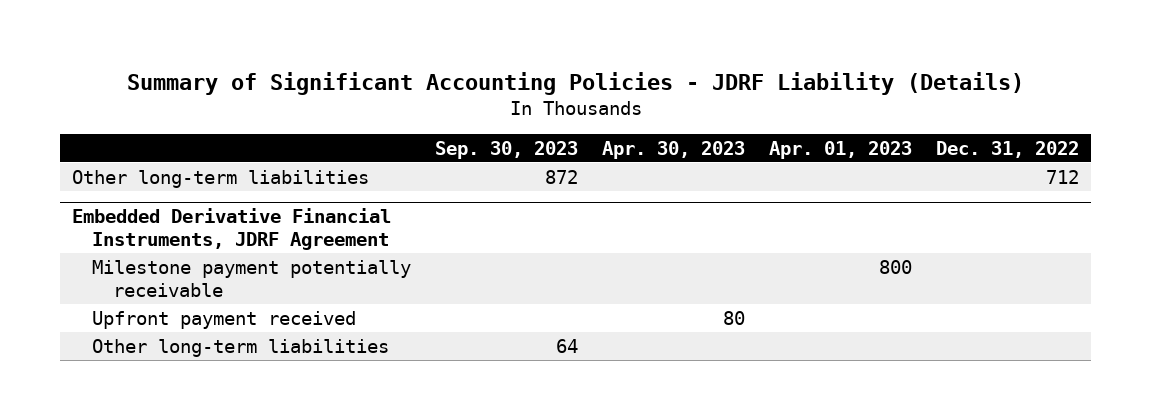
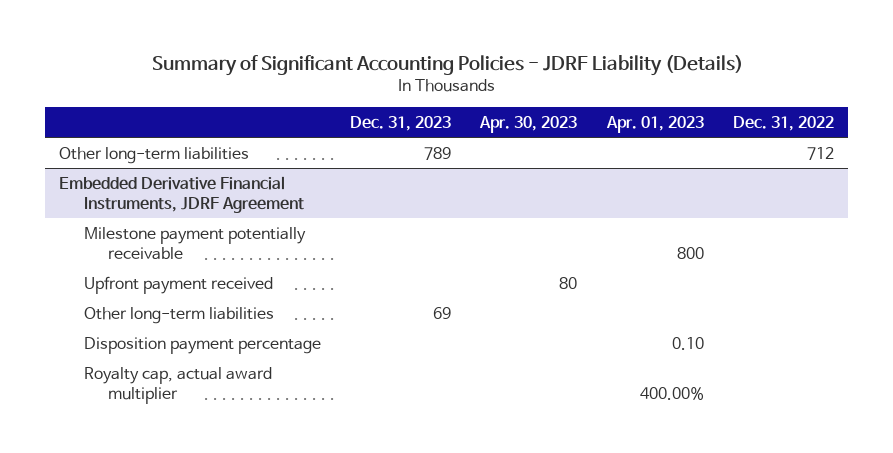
[435,140,579,159] Sep. 30, 2023 -> none
none -> [350,115,452,131] Dec. 31, 2023
none -> [83,336,321,354] Disposition payment percentage
none -> [83,366,272,404] Royalty cap, actual award multiplier

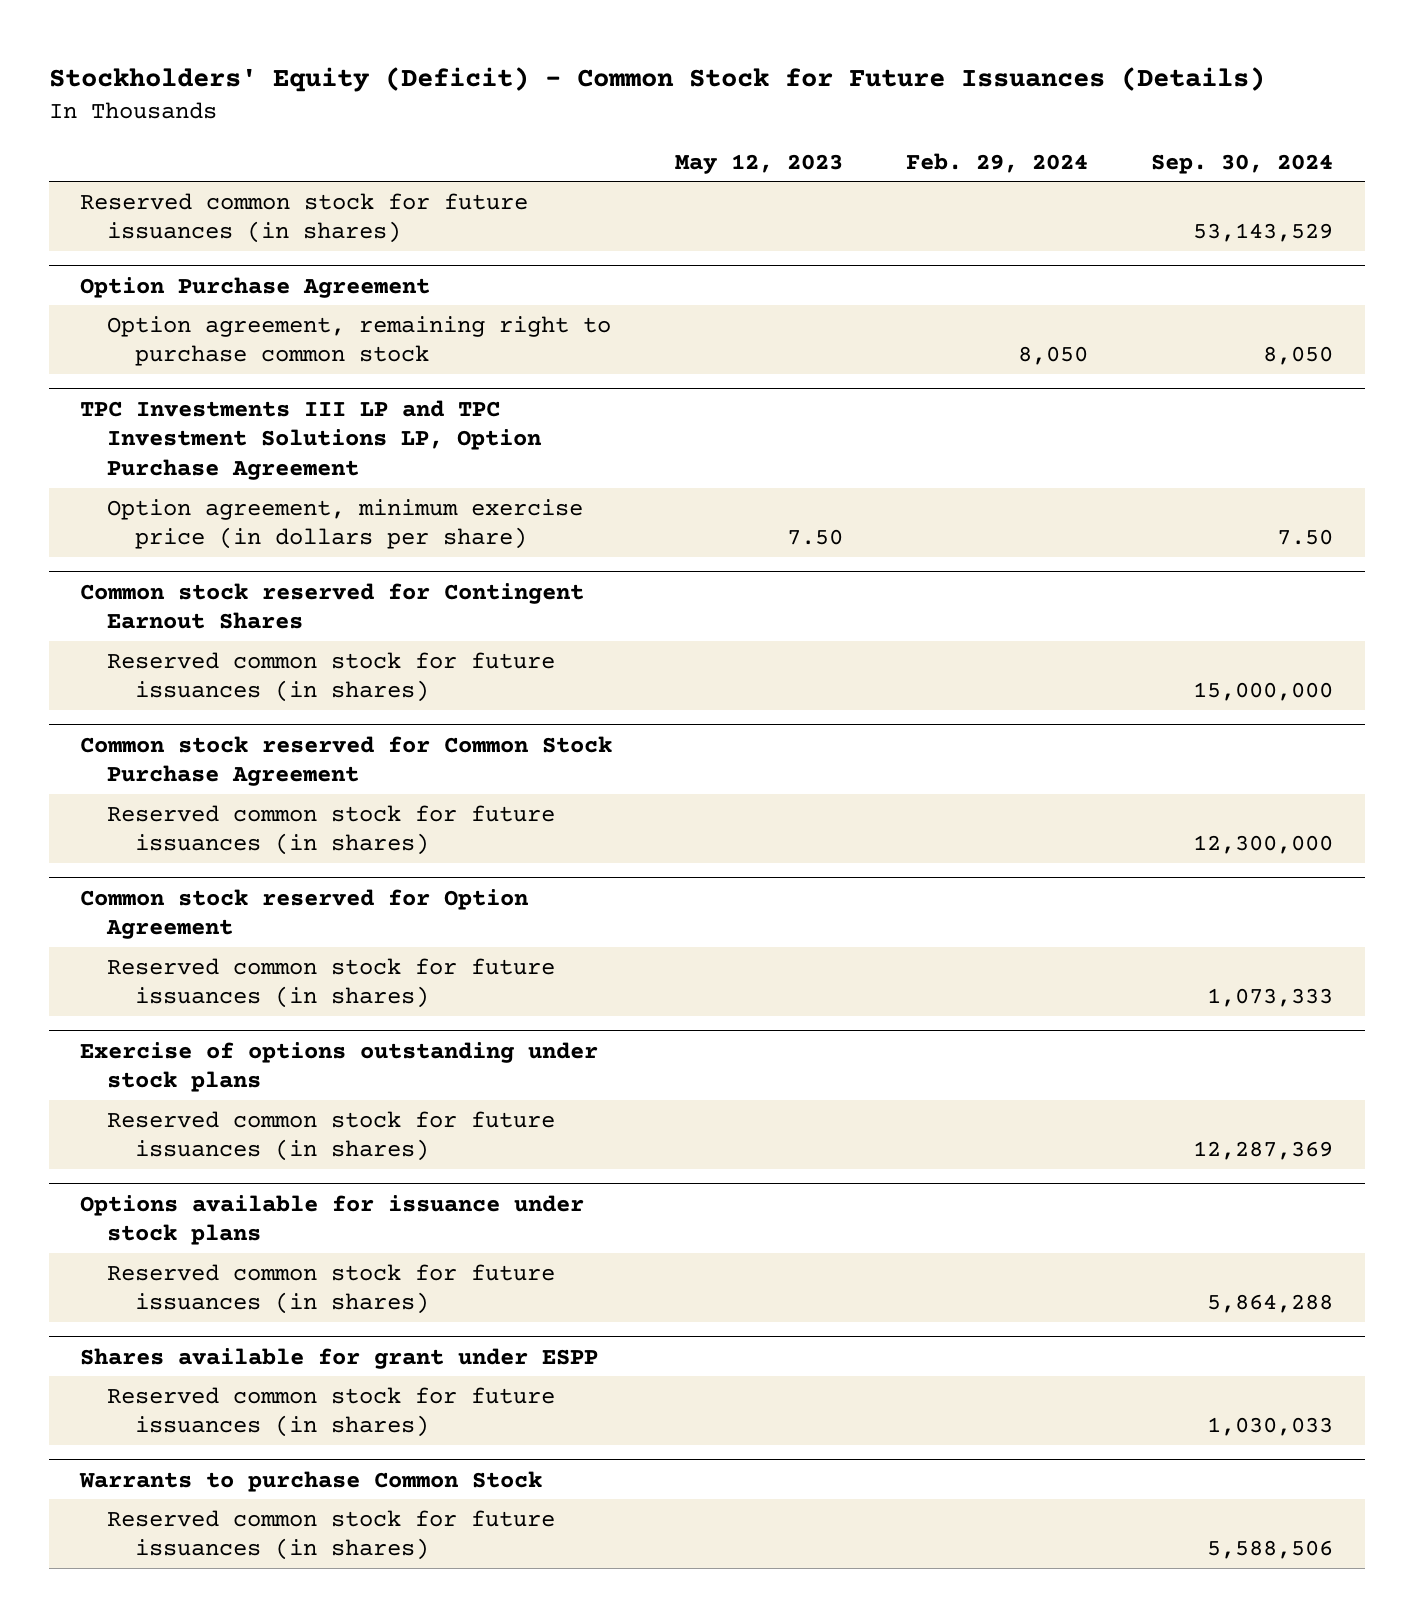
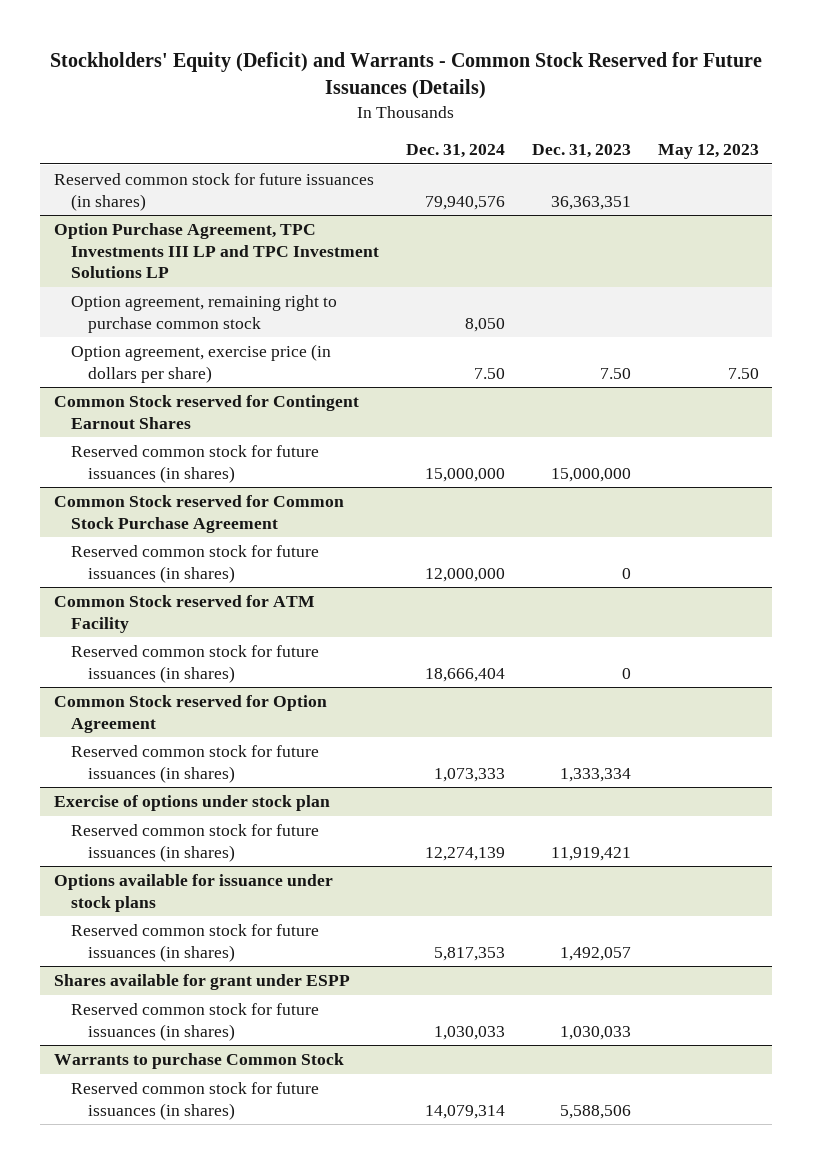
[48,66,1265,92] Stockholders' Equity (Deficit) - Common Stock for Future Issuances (Details) -> [50,52,763,100] Stockholders' Equity (Deficit) and Warrants - Common Stock Reserved for Future Issuances (Details)
[906,152,1089,173] Feb. 29, 2024 -> none
[1151,153,1334,174] Sep. 30, 2024 -> none
none -> [405,143,505,158] Dec. 31, 2024
none -> [531,143,631,158] Dec. 31, 2023
[80,276,431,298] Option Purchase Agreement -> none
[107,315,612,367] Option agreement, remaining right to purchase common stock -> none
[80,399,543,481] TPC Investments III LP and TPC Investment Solutions LP, Option Purchase Agreement -> [53,222,379,279] Option Purchase Agreement, TPC Investments III LP and TPC Investment Solutions LP
none -> [70,294,337,333] Option agreement, remaining right to purchase common stock
[107,498,584,550] Option agreement, minimum exercise price (in dollars per share) -> [70,343,331,383] Option agreement, exercise price (in dollars per share)
[80,582,585,630] Common stock reserved for Contingent Earnout Shares -> [53,394,359,429] Common Stock reserved for Contingent Earnout Shares
[80,735,613,787] Common stock reserved for Common Stock Purchase Agreement -> [53,494,344,533] Common Stock reserved for Common Stock Purchase Agreement
none -> [53,594,315,633] Common Stock reserved for ATM Facility
none -> [70,644,319,683] Reserved common stock for future issuances (in shares)
[80,888,530,940] Common stock reserved for Option Agreement -> [53,694,327,733] Common Stock reserved for Option Agreement
[80,1041,599,1093] Exercise of options outstanding under stock plans -> [53,794,330,811] Exercise of options under stock plan

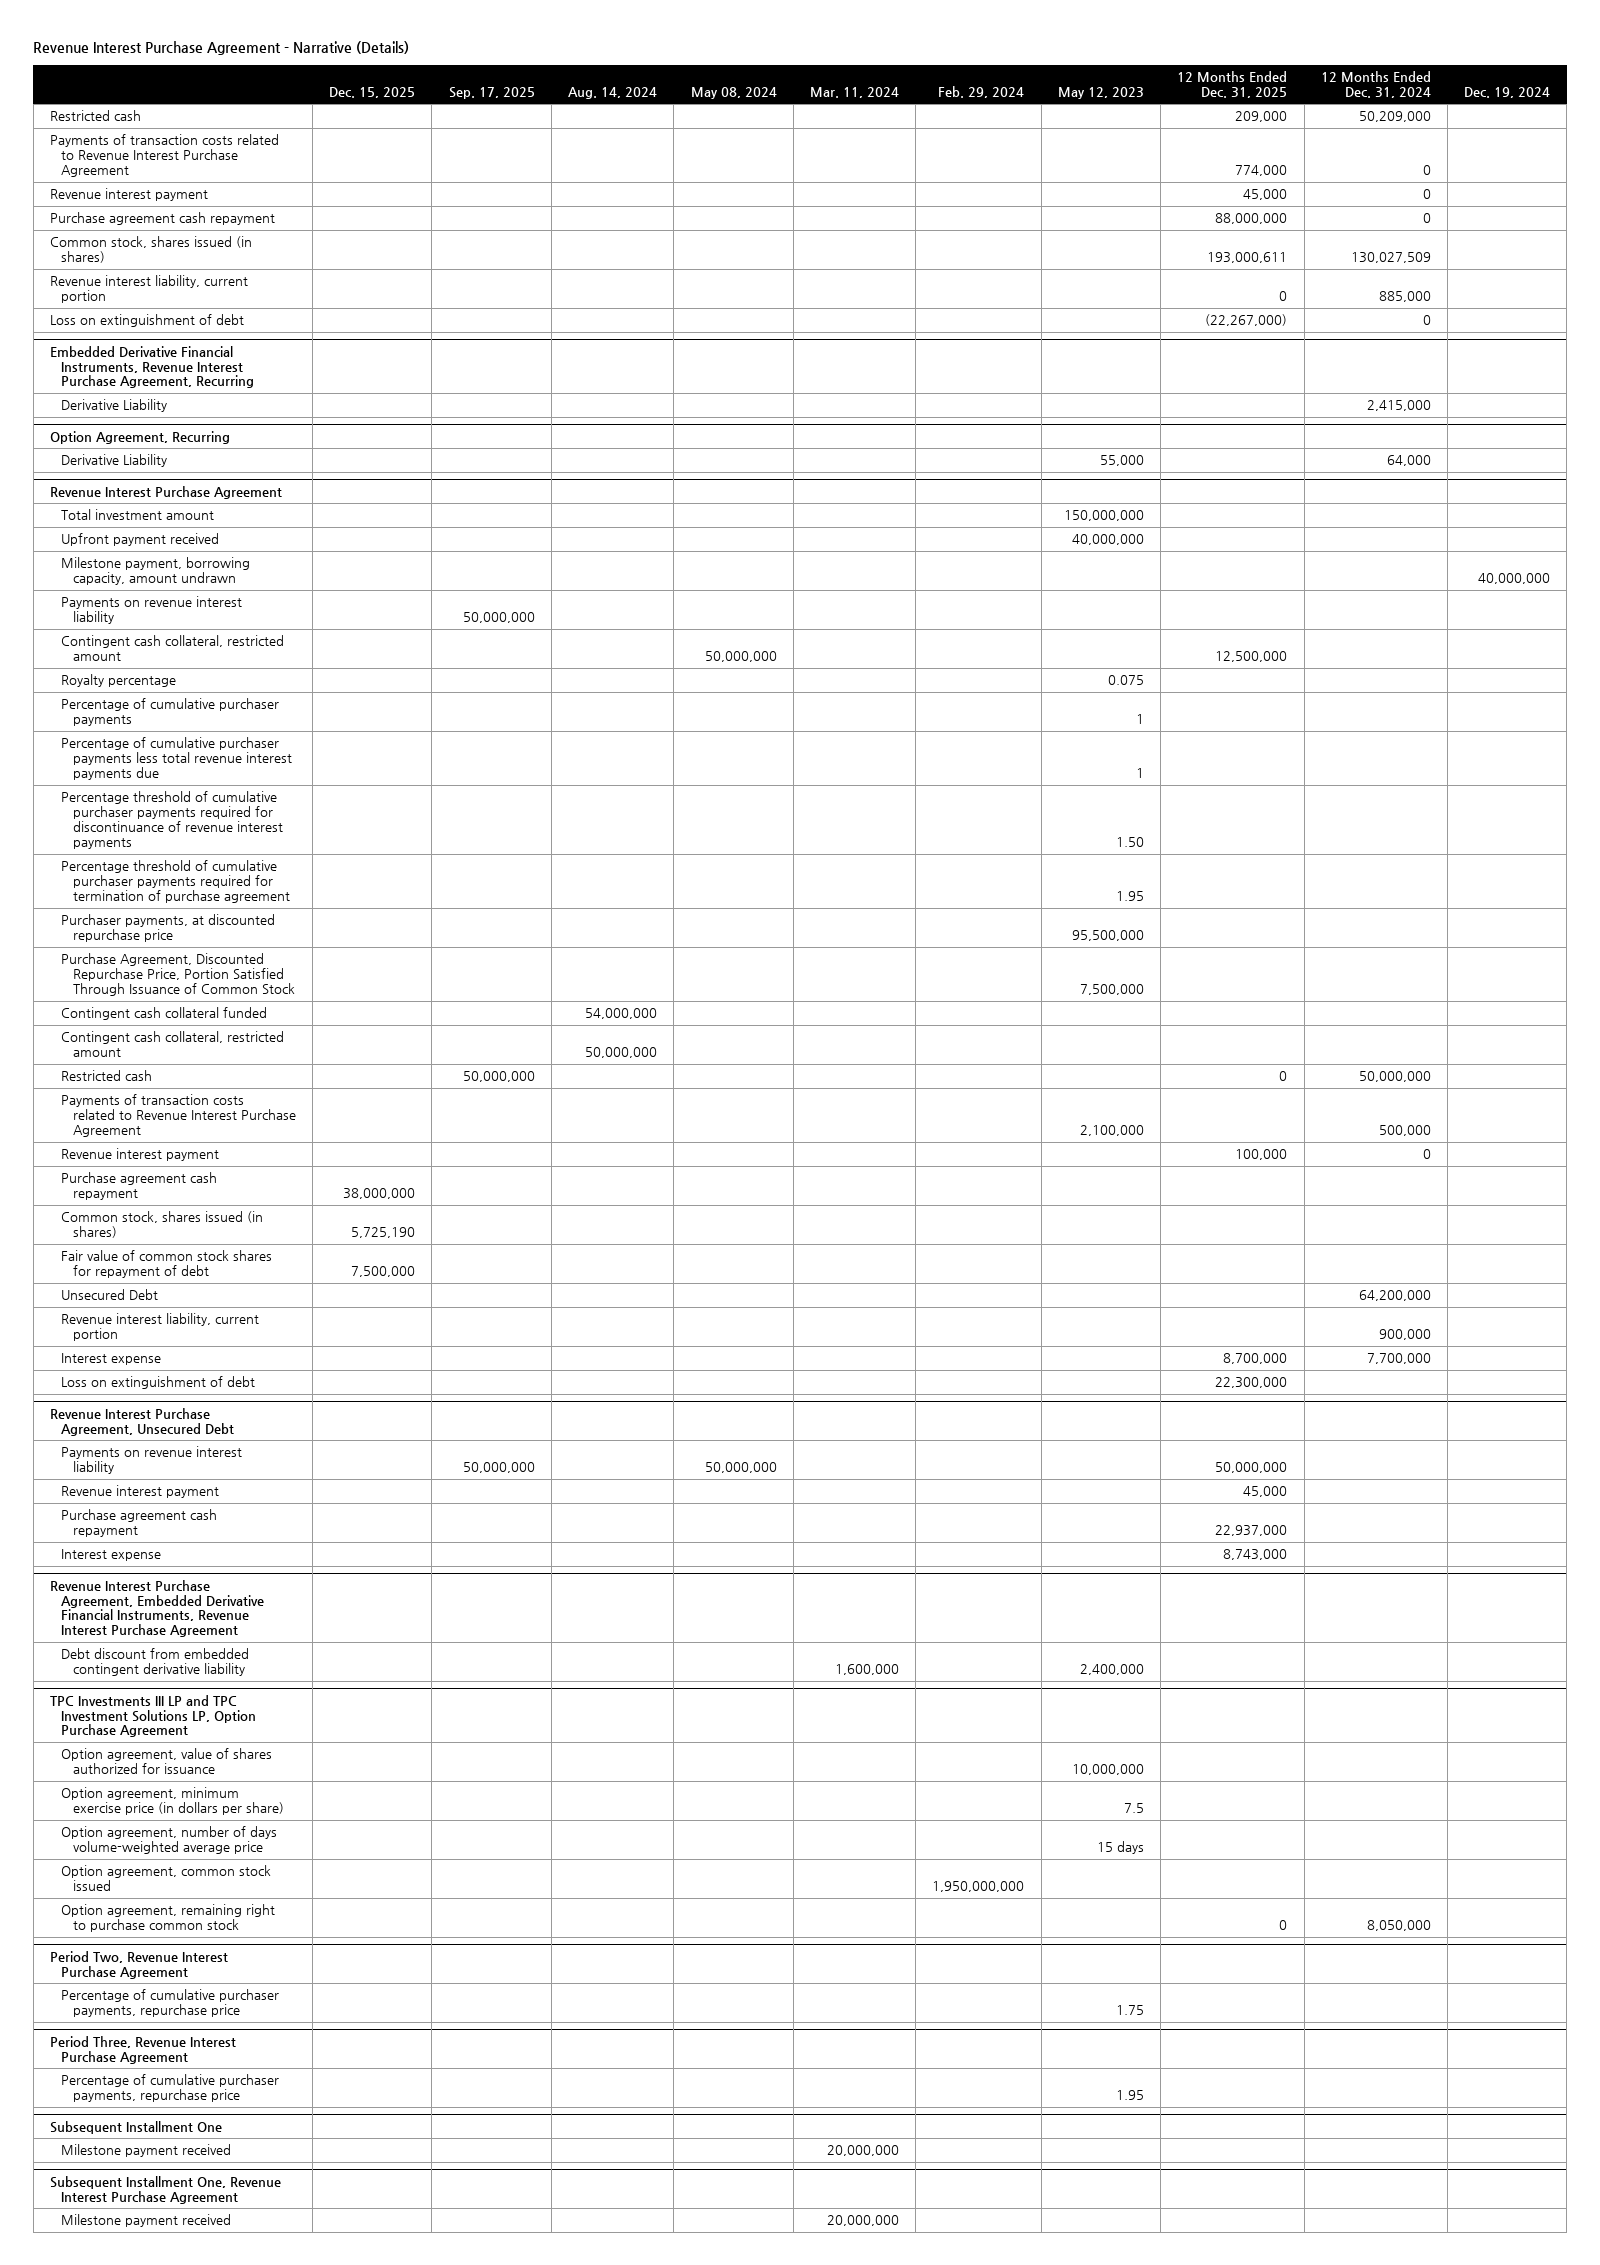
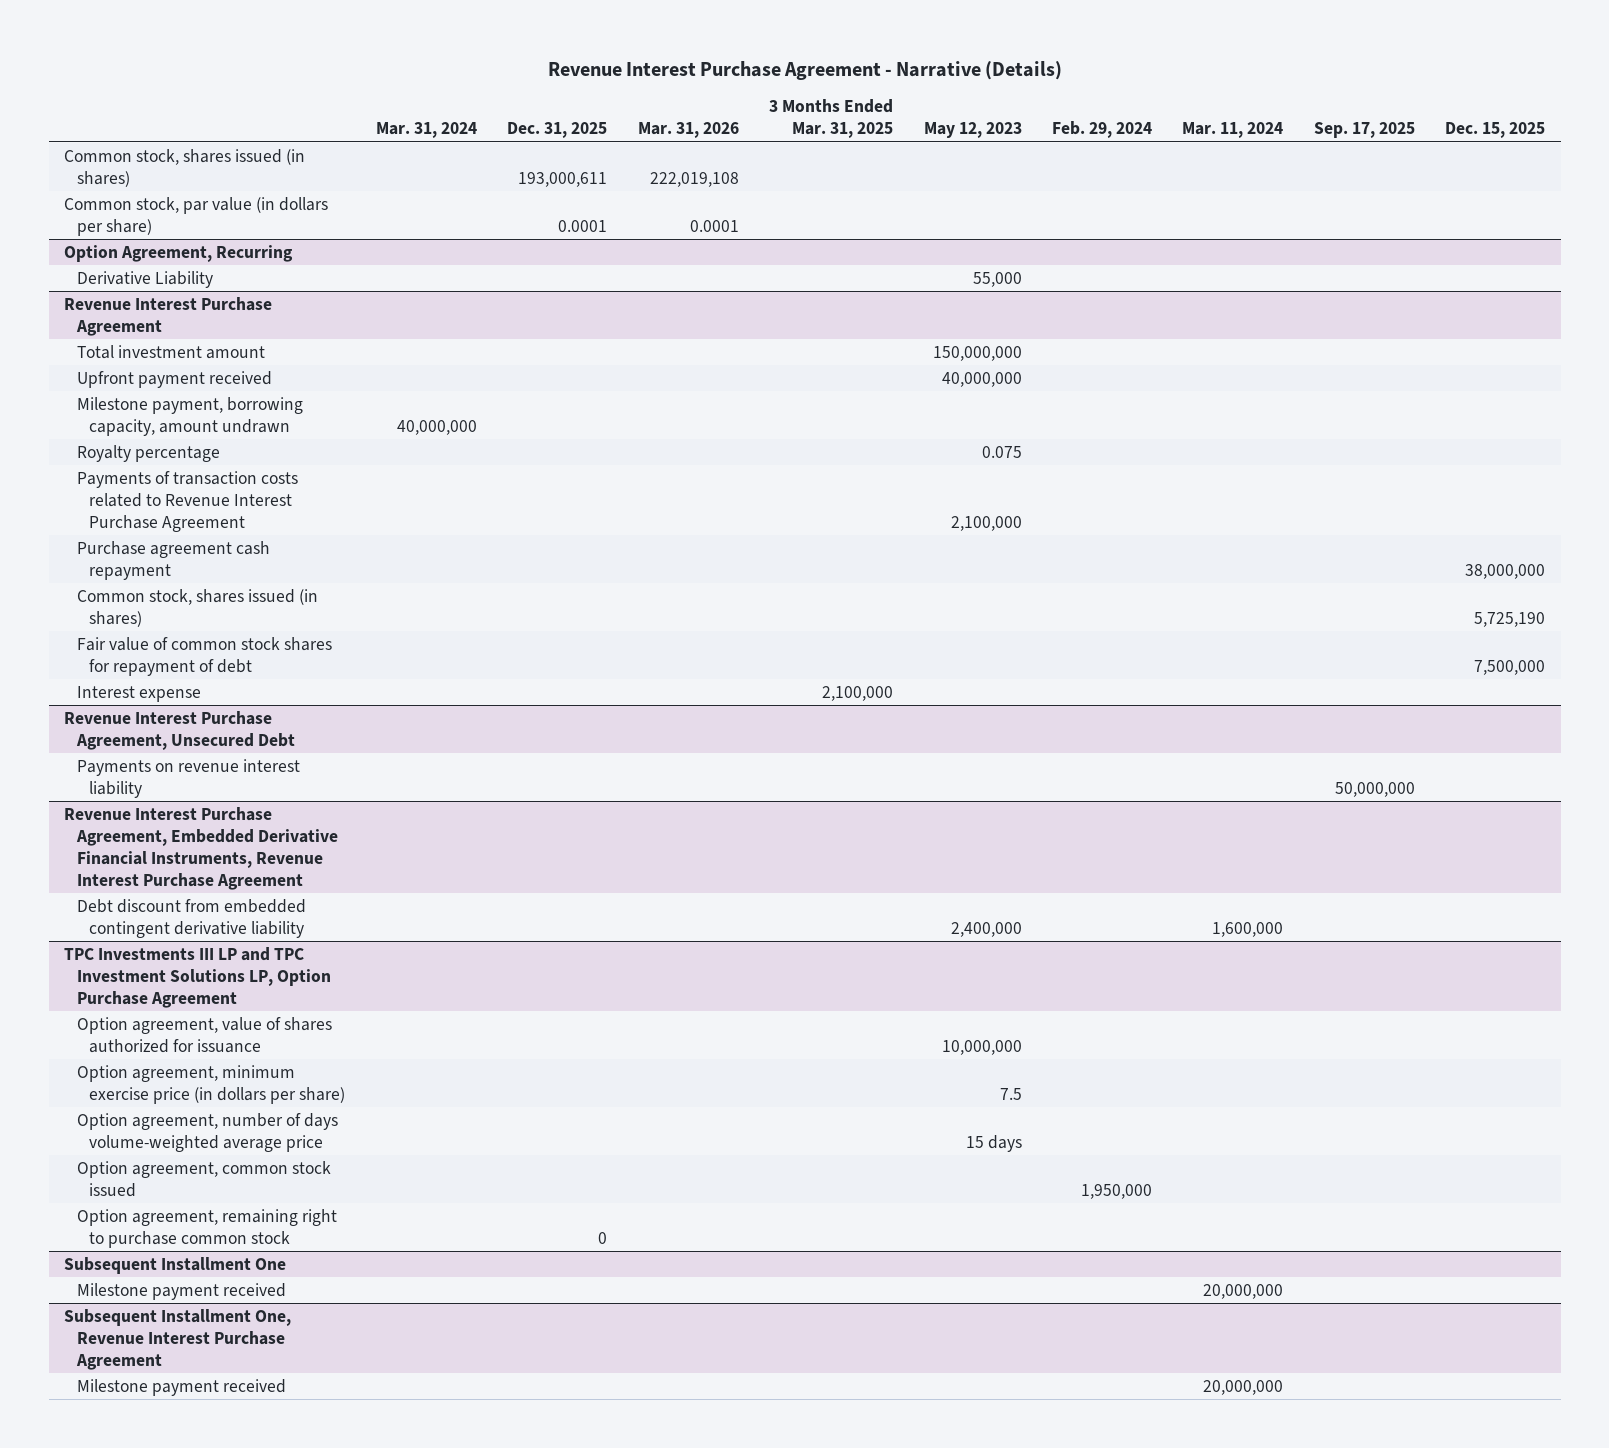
[568,86,658,99] Aug. 14, 2024 -> none
[690,86,777,99] May 08, 2024 -> none
[1177,70,1288,98] 12 Months Ended Dec. 31, 2025 -> none
[1320,70,1431,98] 12 Months Ended Dec. 31, 2024 -> none
[1464,86,1551,98] Dec. 19, 2024 -> none
none -> [375,122,477,139] Mar. 31, 2024
none -> [507,122,608,139] Dec. 31, 2025
none -> [637,122,739,139] Mar. 31, 2026
none -> [769,99,894,139] 3 Months Ended Mar. 31, 2025
[49,110,141,122] Restricted cash -> none
[49,134,279,178] Payments of transaction costs related to Revenue Interest Purchase Agreement -> none
[49,188,208,202] Revenue interest payment -> none
[49,212,275,226] Purchase agreement cash repayment -> none
[49,275,248,304] Revenue interest liability, current portion -> none
[49,314,244,328] Loss on extinguishment of debt -> none
[49,345,255,389] Embedded Derivative Financial Instruments, Revenue Interest Purchase Agreement, Recurring -> none
[61,399,168,413] Derivative Liability -> none
none -> [63,196,328,236] Common stock, par value (in dollars per share)
[61,596,243,625] Payments on revenue interest liability -> none
[61,635,285,662] Contingent cash collateral, restricted amount -> none
[61,698,280,727] Percentage of cumulative purchaser payments -> none
[61,737,292,781] Percentage of cumulative purchaser payments less total revenue interest payments due -> none
[61,791,283,849] Percentage threshold of cumulative purchaser payments required for discontinuance of revenue interest payments -> none
[61,860,290,904] Percentage threshold of cumulative purchaser payments required for termination of purchase agreement -> none
[61,914,276,943] Purchaser payments, at discounted repurchase price -> none
[61,953,295,997] Purchase Agreement, Discounted Repurchase Price, Portion Satisfied Through Issuance of Common Stock -> none
[61,1007,268,1021] Contingent cash collateral funded -> none
[61,1031,285,1058] Contingent cash collateral, restricted amount -> none
[61,1070,153,1082] Restricted cash -> none
[61,1148,220,1162] Revenue interest payment -> none
[61,1289,159,1301] Unsecured Debt -> none
[61,1313,260,1342] Revenue interest liability, current portion -> none
[61,1376,256,1390] Loss on extinguishment of debt -> none
[61,1485,220,1499] Revenue interest payment -> none
[61,1509,218,1538] Purchase agreement cash repayment -> none
[61,1549,162,1562] Interest expense -> none
[932,1881,1025,1893] 1,950,000,000 -> [1081,1183,1153,1199] 1,950,000
[49,1950,228,1979] Period Two, Revenue Interest Purchase Agreement -> none
[61,1989,280,2018] Percentage of cumulative purchaser payments, repurchase price -> none
[49,2035,236,2064] Period Three, Revenue Interest Purchase Agreement -> none
[61,2074,280,2103] Percentage of cumulative purchaser payments, repurchase price -> none

